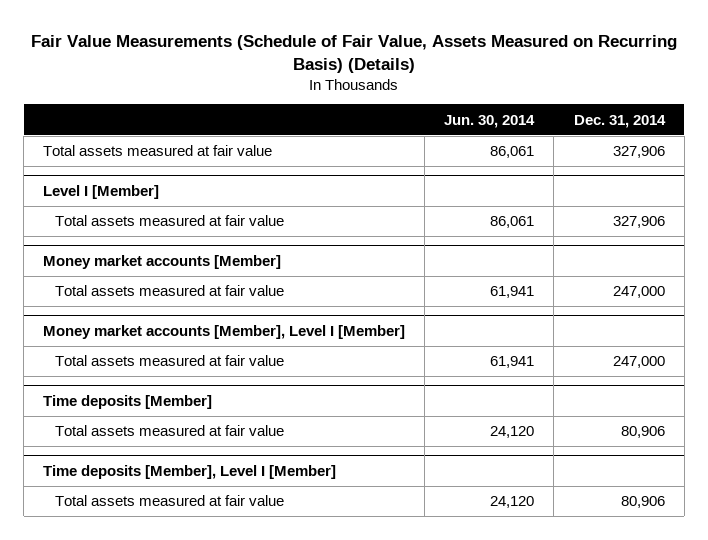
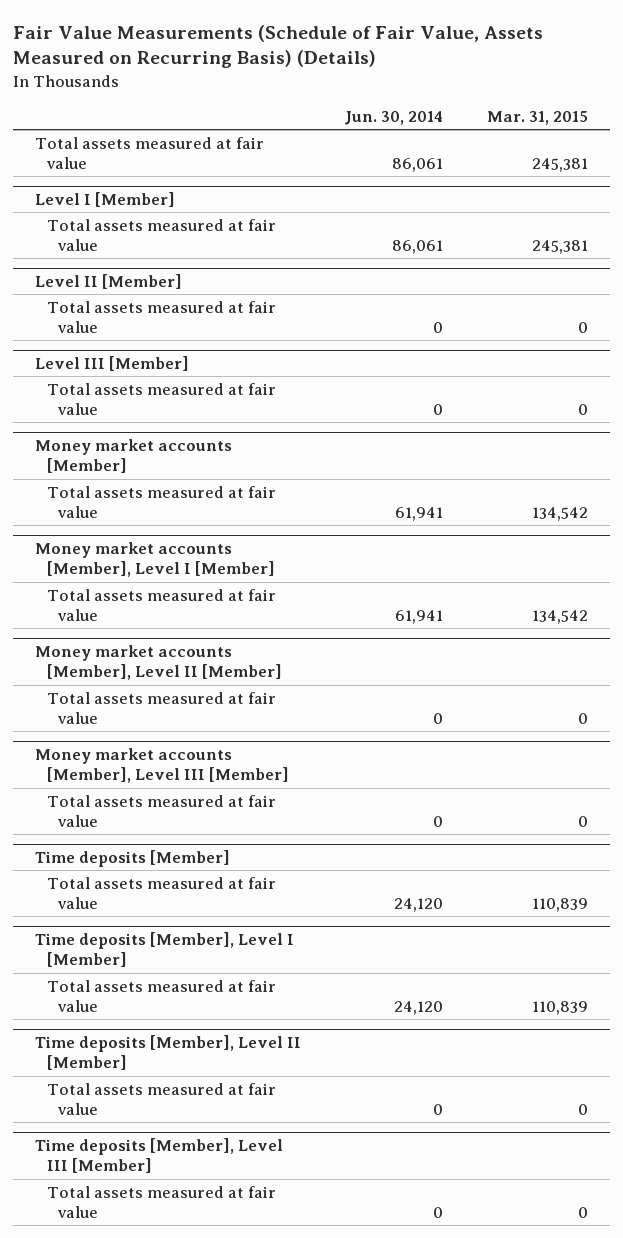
[573,114,666,128] Dec. 31, 2014 -> none
none -> [487,110,589,125] Mar. 31, 2015
none -> [34,273,182,289] Level II [Member]
none -> [46,300,276,334] Total assets measured at fair value
none -> [34,355,189,371] Level III [Member]
none -> [46,382,276,416] Total assets measured at fair value
none -> [34,644,282,681] Money market accounts [Member], Level II [Member]
none -> [46,691,276,725] Total assets measured at fair value
none -> [34,747,289,784] Money market accounts [Member], Level III [Member]
none -> [46,794,276,828] Total assets measured at fair value
none -> [34,1034,301,1071] Time deposits [Member], Level II [Member]
none -> [46,1082,276,1116] Total assets measured at fair value
none -> [34,1137,283,1174] Time deposits [Member], Level III [Member]
none -> [46,1185,276,1219] Total assets measured at fair value

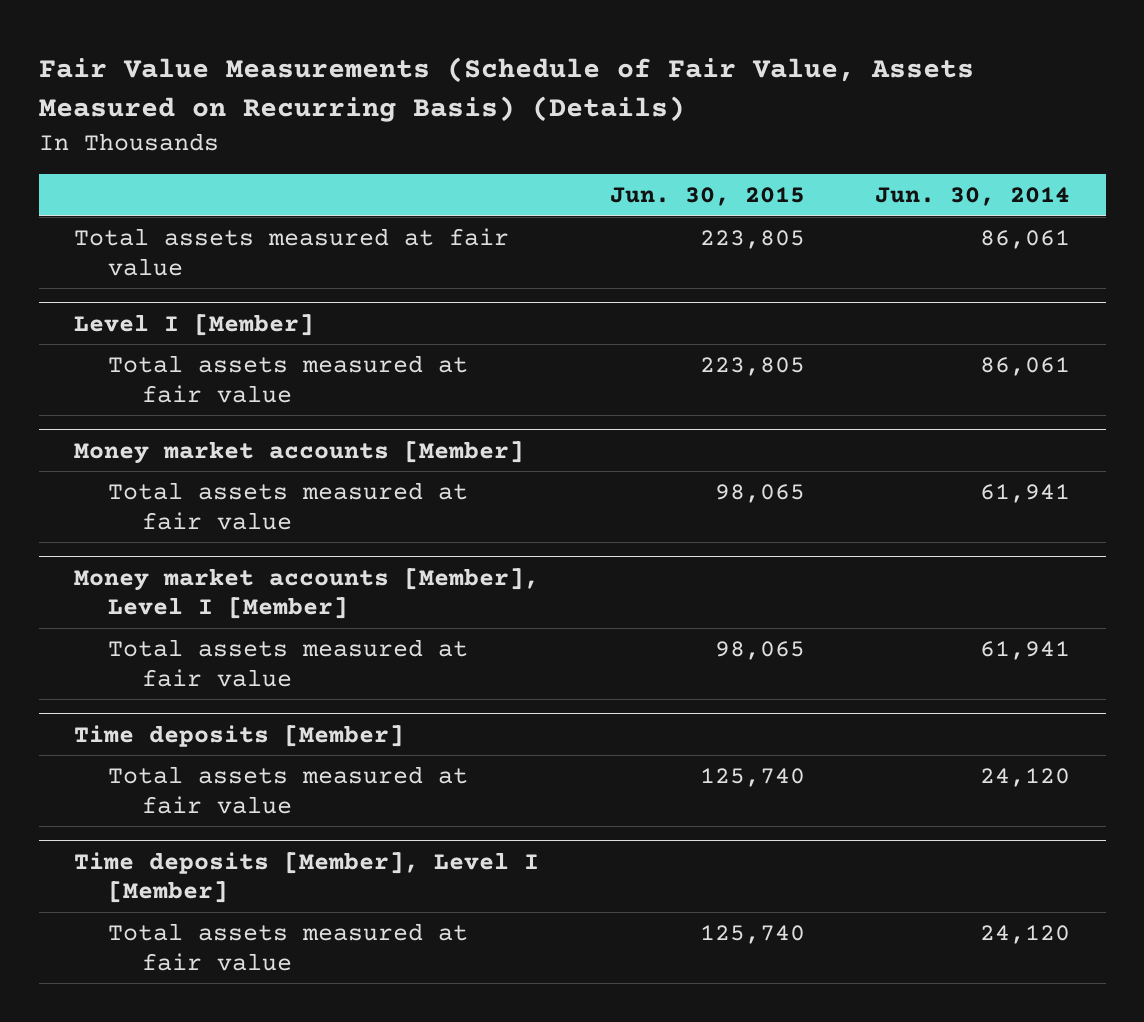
[487,110,589,125] Mar. 31, 2015 -> none
none -> [609,187,805,207] Jun. 30, 2015
[34,273,182,289] Level II [Member] -> none
[46,300,276,334] Total assets measured at fair value -> none
[34,355,189,371] Level III [Member] -> none
[46,382,276,416] Total assets measured at fair value -> none
[34,644,282,681] Money market accounts [Member], Level II [Member] -> none
[46,691,276,725] Total assets measured at fair value -> none
[34,747,289,784] Money market accounts [Member], Level III [Member] -> none
[46,794,276,828] Total assets measured at fair value -> none
[34,1034,301,1071] Time deposits [Member], Level II [Member] -> none
[46,1082,276,1116] Total assets measured at fair value -> none
[34,1137,283,1174] Time deposits [Member], Level III [Member] -> none
[46,1185,276,1219] Total assets measured at fair value -> none

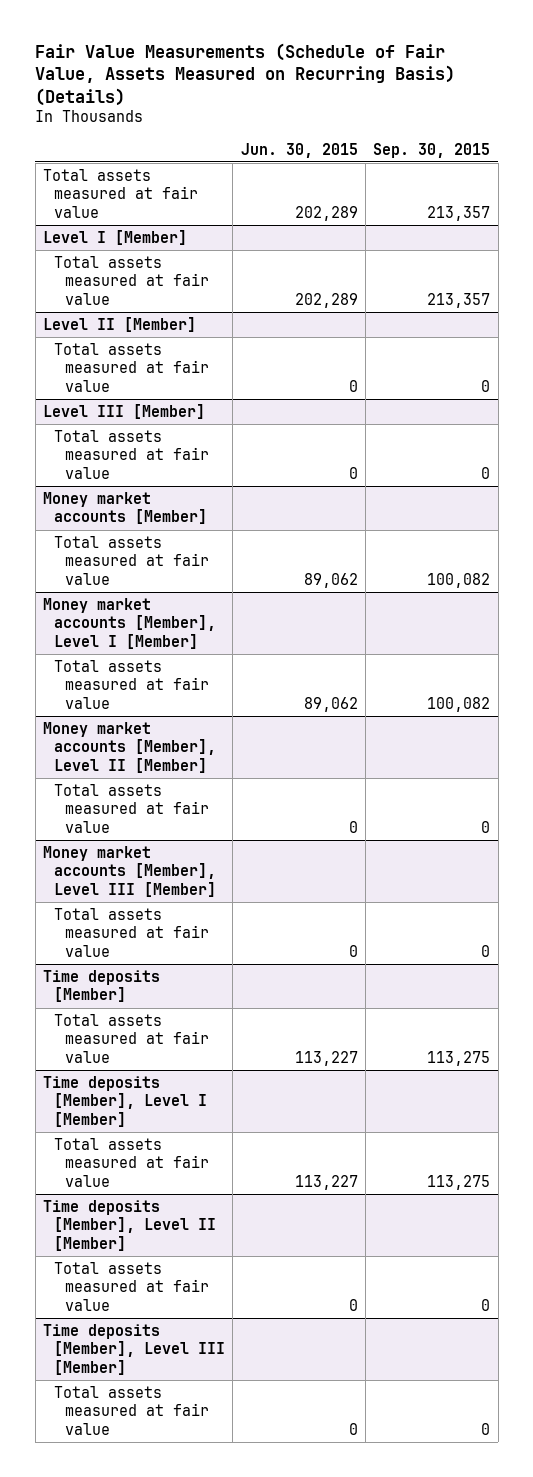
[875,187,1071,207] Jun. 30, 2014 -> none
none -> [373,142,491,158] Sep. 30, 2015
[699,229,805,249] 223,805 -> [294,206,358,222] 202,289
[699,356,805,376] 223,805 -> [294,293,358,309] 202,289
none -> [42,316,196,332] Level II [Member]
none -> [53,342,209,393] Total assets measured at fair value
none -> [42,403,205,419] Level III [Member]
none -> [53,429,209,480] Total assets measured at fair value
[714,483,805,503] 98,065 -> [303,573,358,589] 89,062
[714,640,805,660] 98,065 -> [303,697,358,713] 89,062
none -> [42,721,216,774] Money market accounts [Member], Level II [Member]
none -> [53,783,209,834] Total assets measured at fair value
none -> [42,845,216,898] Money market accounts [Member], Level III [Member]
none -> [53,907,209,958] Total assets measured at fair value
[699,767,805,787] 125,740 -> [294,1051,358,1067] 113,227
[699,924,805,944] 125,740 -> [294,1175,358,1191] 113,227
none -> [42,1199,216,1252] Time deposits [Member], Level II [Member]
none -> [53,1261,209,1312] Total assets measured at fair value
none -> [42,1323,225,1376] Time deposits [Member], Level III [Member]
none -> [53,1385,209,1436] Total assets measured at fair value

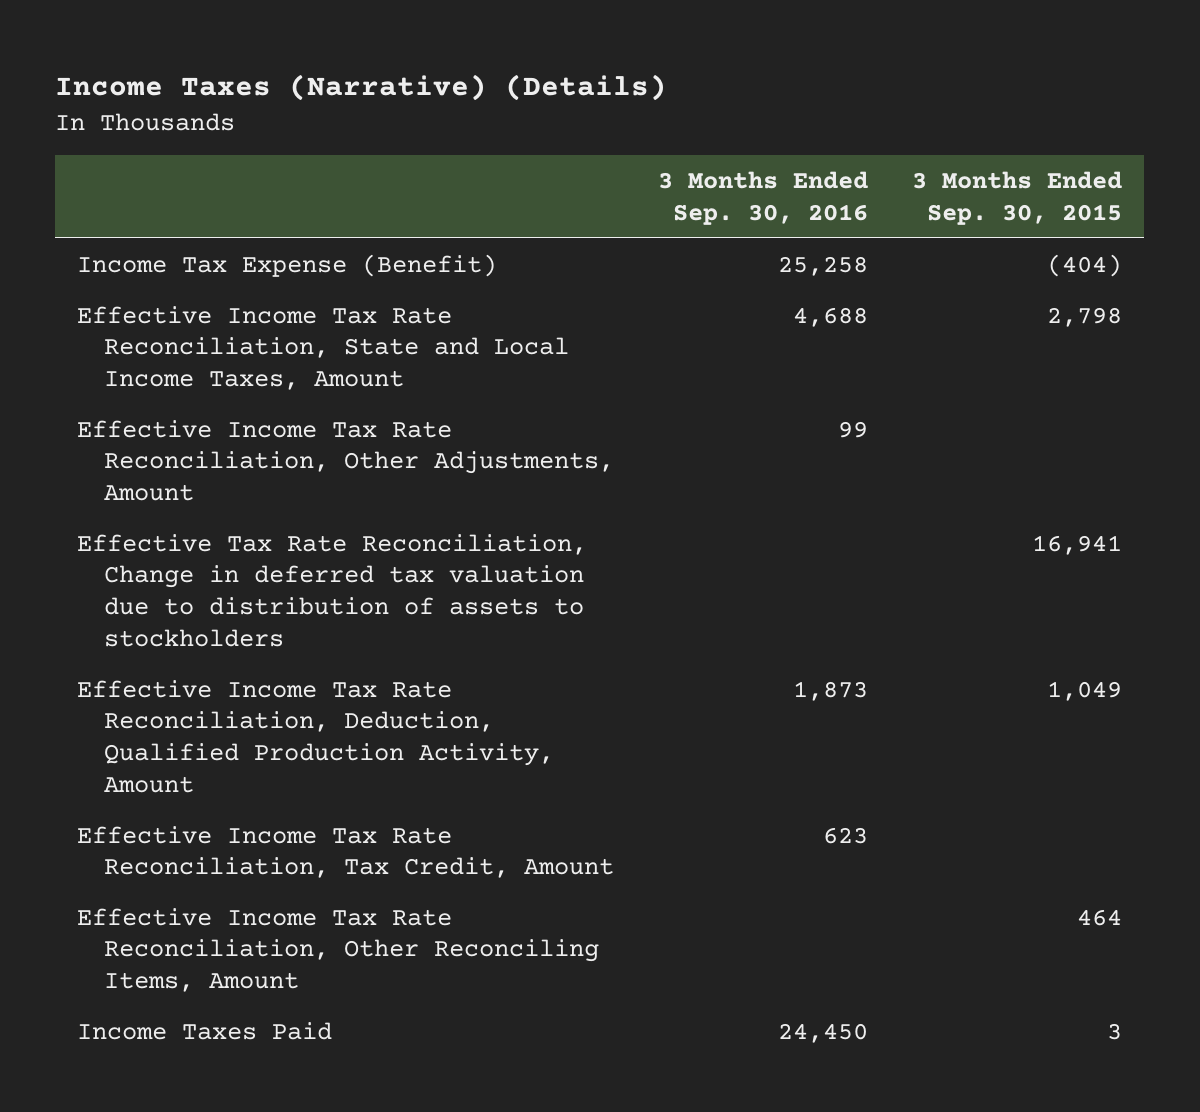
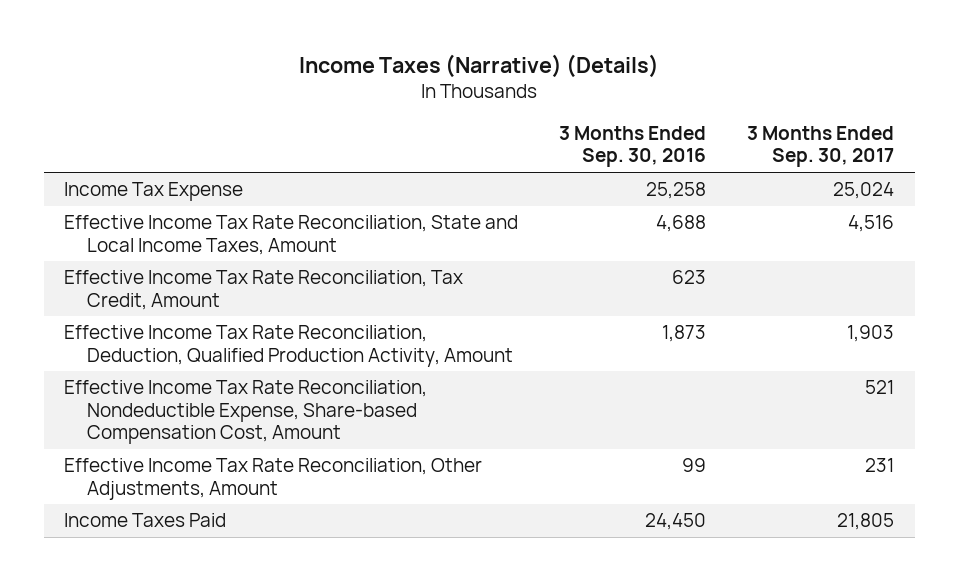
[912,170,1123,225] 3 Months Ended Sep. 30, 2015 -> none
none -> [747,126,895,168] 3 Months Ended Sep. 30, 2017
[77,253,498,277] Income Tax Expense (Benefit) -> [64,182,244,202] Income Tax Expense
[77,533,588,647] Effective Tax Rate Reconciliation, Change in deferred tax valuation due to distribution of assets to stockholders -> none
[77,907,599,993] Effective Income Tax Rate Reconciliation, Other Reconciling Items, Amount -> none
[77,679,554,793] Effective Income Tax Rate Reconciliation, Deduction, Qualified Production Activity, Amount -> [64,325,514,367] Effective Income Tax Rate Reconciliation, Deduction, Qualified Production Activity, Amount
none -> [64,380,428,445] Effective Income Tax Rate Reconciliation, Nondeductible Expense, Share-based Compensation Cost, Amount
[77,419,614,502] Effective Income Tax Rate Reconciliation, Other Adjustments, Amount -> [64,458,483,500] Effective Income Tax Rate Reconciliation, Other Adjustments, Amount

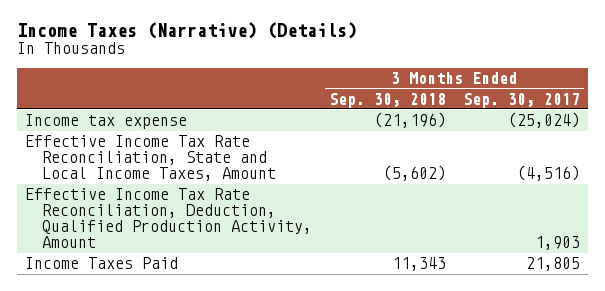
[559,126,707,168] 3 Months Ended Sep. 30, 2016 -> none
none -> [328,92,446,108] Sep. 30, 2018
[64,270,464,310] Effective Income Tax Rate Reconciliation, Tax Credit, Amount -> none
[64,182,244,202] Income Tax Expense -> [25,114,188,130] Income tax expense
[833,182,895,200] 25,024 -> [507,112,580,129] (25,024)
[848,215,895,233] 4,516 -> [516,165,580,182] (4,516)
[64,380,428,445] Effective Income Tax Rate Reconciliation, Nondeductible Expense, Share-based Compensation Cost, Amount -> none
[64,458,483,500] Effective Income Tax Rate Reconciliation, Other Adjustments, Amount -> none

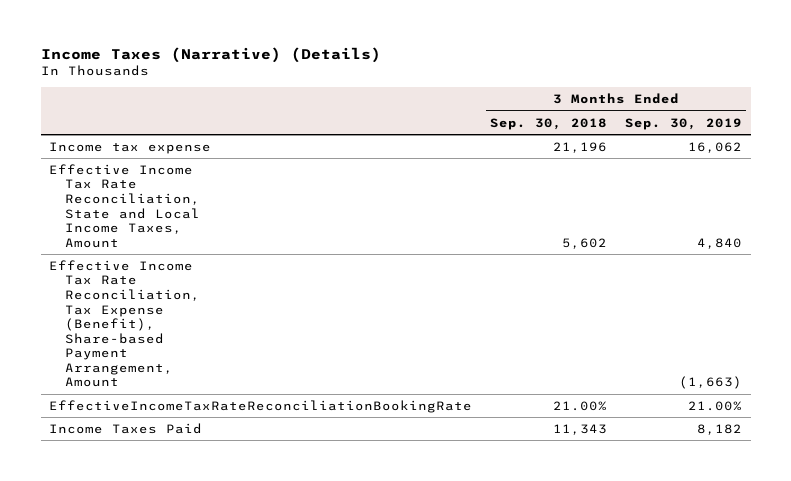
[462,92,580,108] Sep. 30, 2017 -> none
none -> [625,117,743,130] Sep. 30, 2019
[25,188,312,249] Effective Income Tax Rate Reconciliation, Deduction, Qualified Production Activity, Amount -> none
[373,112,446,129] (21,196) -> [553,141,608,153] 21,196
[382,165,446,182] (5,602) -> [562,237,608,249] 5,602
none -> [49,259,201,388] Effective Income Tax Rate Reconciliation, Tax Expense (Benefit), Share-based Payment Arrangement, Amount
none -> [49,399,473,413] EffectiveIncomeTaxRateReconciliationBookingRate

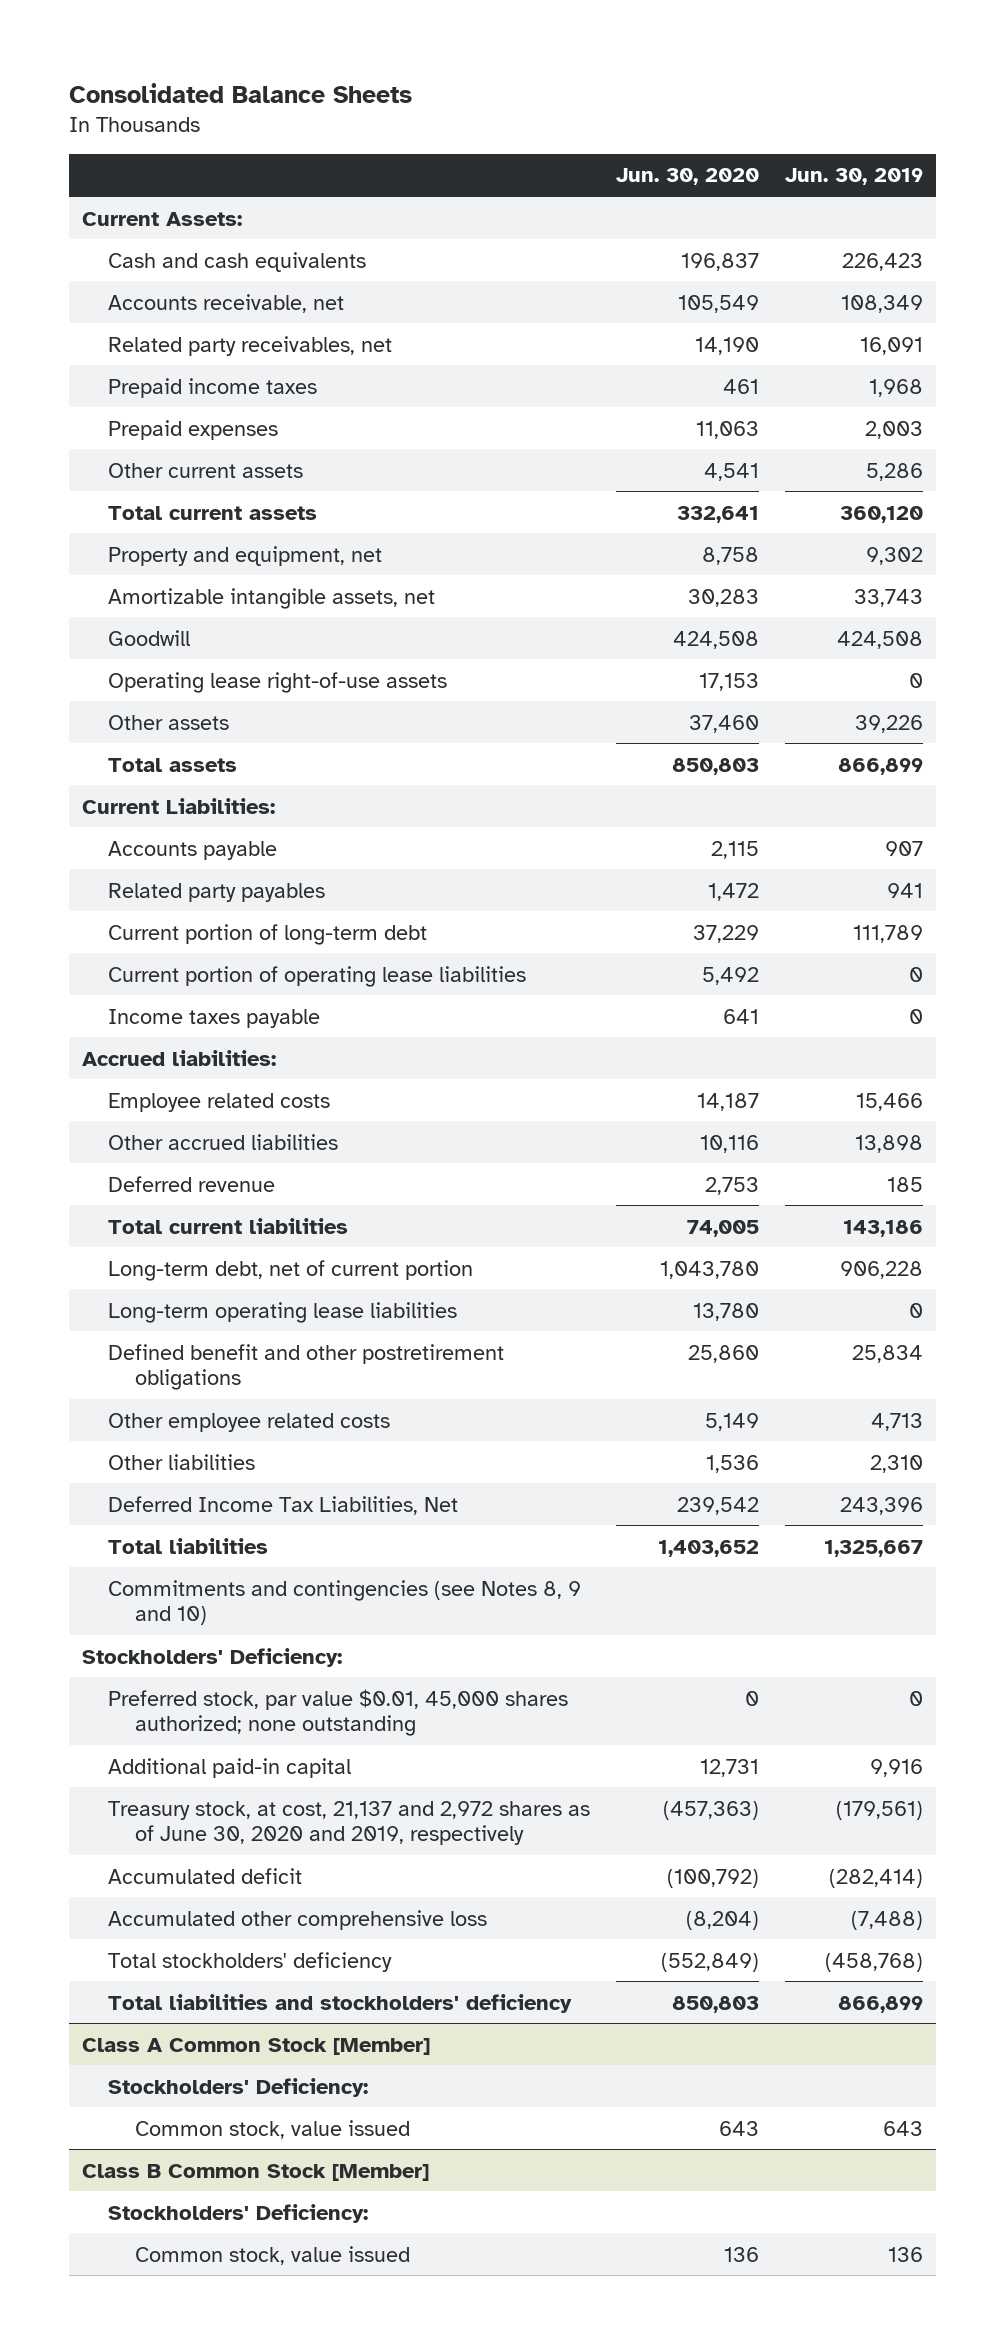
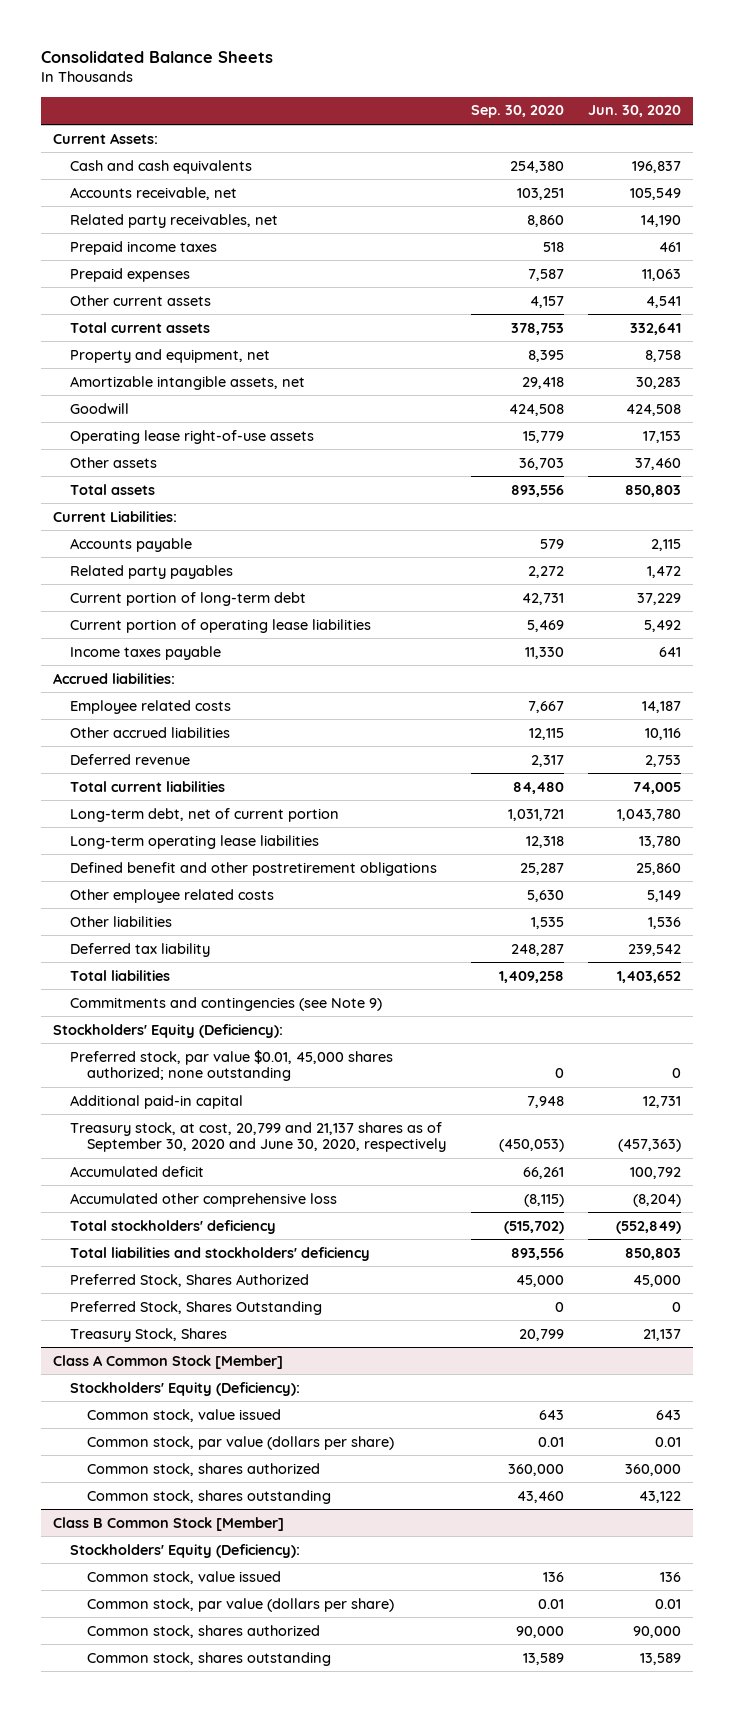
[784,168,923,186] Jun. 30, 2019 -> none
none -> [470,105,564,119] Sep. 30, 2020
[108,1495,459,1515] Deferred Income Tax Liabilities, Net -> [70,942,211,957] Deferred tax liability
[108,1579,582,1626] Commitments and contingencies (see Notes 8, 9 and 10) -> [70,996,383,1011] Commitments and contingencies (see Note 9)
[82,1647,343,1667] Stockholders' Deficiency: -> [52,1023,283,1038] Stockholders' Equity (Deficiency):
[108,1800,591,1846] Treasury stock, at cost, 21,137 and 2,972 shares as of June 30, 2020 and 2019, respectively -> [70,1121,447,1153] Treasury stock, at cost, 20,799 and 21,137 shares as of September 30, 2020 and June 30, 2020, respectively
[667,1868,760,1888] (100,792) -> [629,1166,681,1179] 100,792
none -> [70,1273,310,1287] Preferred Stock, Shares Authorized
none -> [70,1300,323,1315] Preferred Stock, Shares Outstanding
none -> [70,1327,228,1342] Treasury Stock, Shares
[108,2077,369,2097] Stockholders' Deficiency: -> [70,1381,301,1396] Stockholders' Equity (Deficiency):
none -> [87,1435,395,1450] Common stock, par value (dollars per share)
none -> [87,1462,321,1476] Common stock, shares authorized
none -> [87,1489,332,1504] Common stock, shares outstanding
[108,2203,369,2223] Stockholders' Deficiency: -> [70,1543,301,1558] Stockholders' Equity (Deficiency):
none -> [87,1597,395,1612] Common stock, par value (dollars per share)
none -> [87,1624,321,1638] Common stock, shares authorized
none -> [87,1651,332,1666] Common stock, shares outstanding

